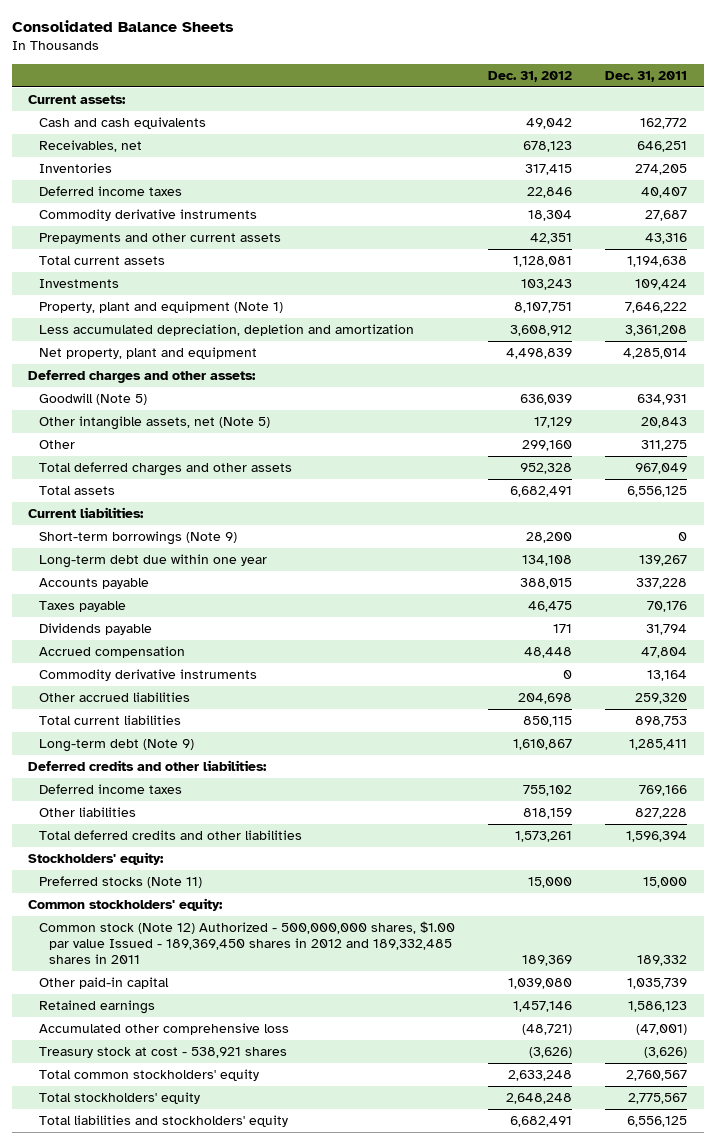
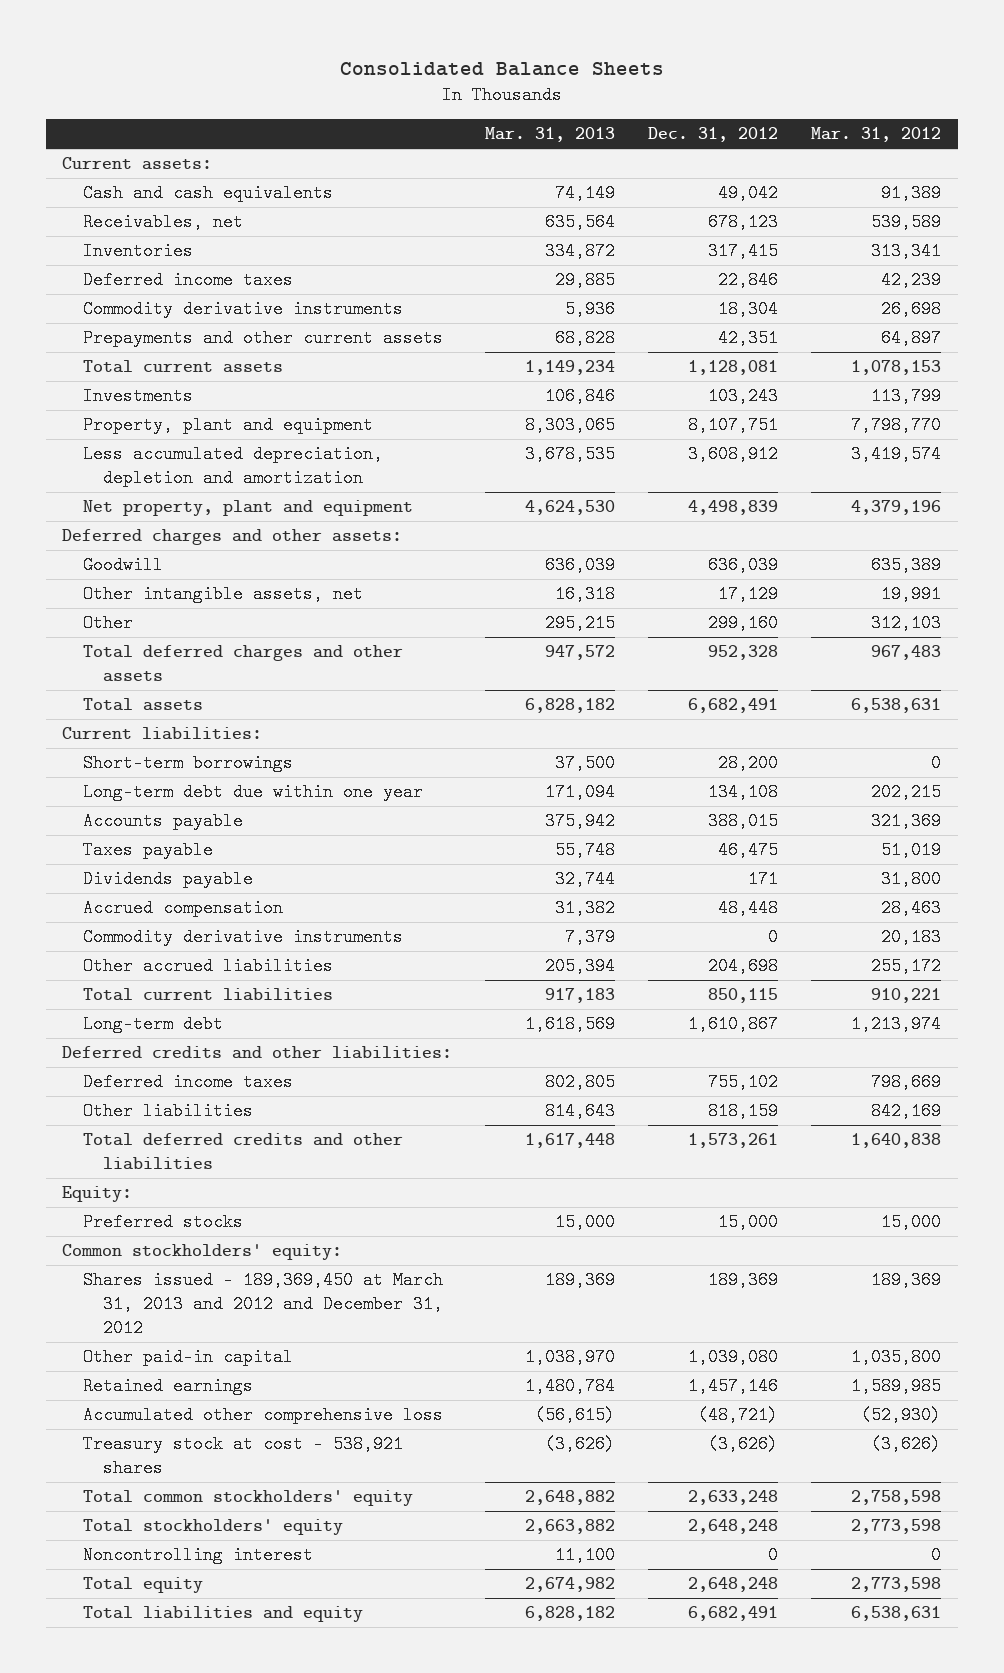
[605,70,688,82] Dec. 31, 2011 -> none
none -> [485,127,616,143] Mar. 31, 2013
none -> [811,127,942,143] Mar. 31, 2012
[38,301,283,314] Property, plant and equipment (Note 1) -> [82,416,373,435] Property, plant and equipment
[38,393,147,406] Goodwill (Note 5) -> [82,556,163,575] Goodwill
[38,416,270,431] Other intangible assets, net (Note 5) -> [82,585,363,604] Other intangible assets, net
[38,531,237,546] Short-term borrowings (Note 9) -> [82,754,293,773] Short-term borrowings
[38,739,194,753] Long-term debt (Note 9) -> [82,1015,223,1034] Long-term debt
[28,852,165,866] Stockholders' equity: -> [62,1186,133,1203] Equity:
[38,876,202,889] Preferred stocks (Note 11) -> [82,1213,243,1232] Preferred stocks
[38,921,455,965] Common stock (Note 12) Authorized - 500,000,000 shares, $1.00 par value Issued - 189,369,450 shares in 2012 and 189,332,485 shares in 2011 -> [82,1271,444,1337] Shares issued - 189,369,450 at March 31, 2013 and 2012 and December 31, 2012
none -> [82,1546,313,1565] Noncontrolling interest
none -> [82,1577,203,1594] Total equity
[38,1115,288,1128] Total liabilities and stockholders' equity -> [82,1606,363,1623] Total liabilities and equity

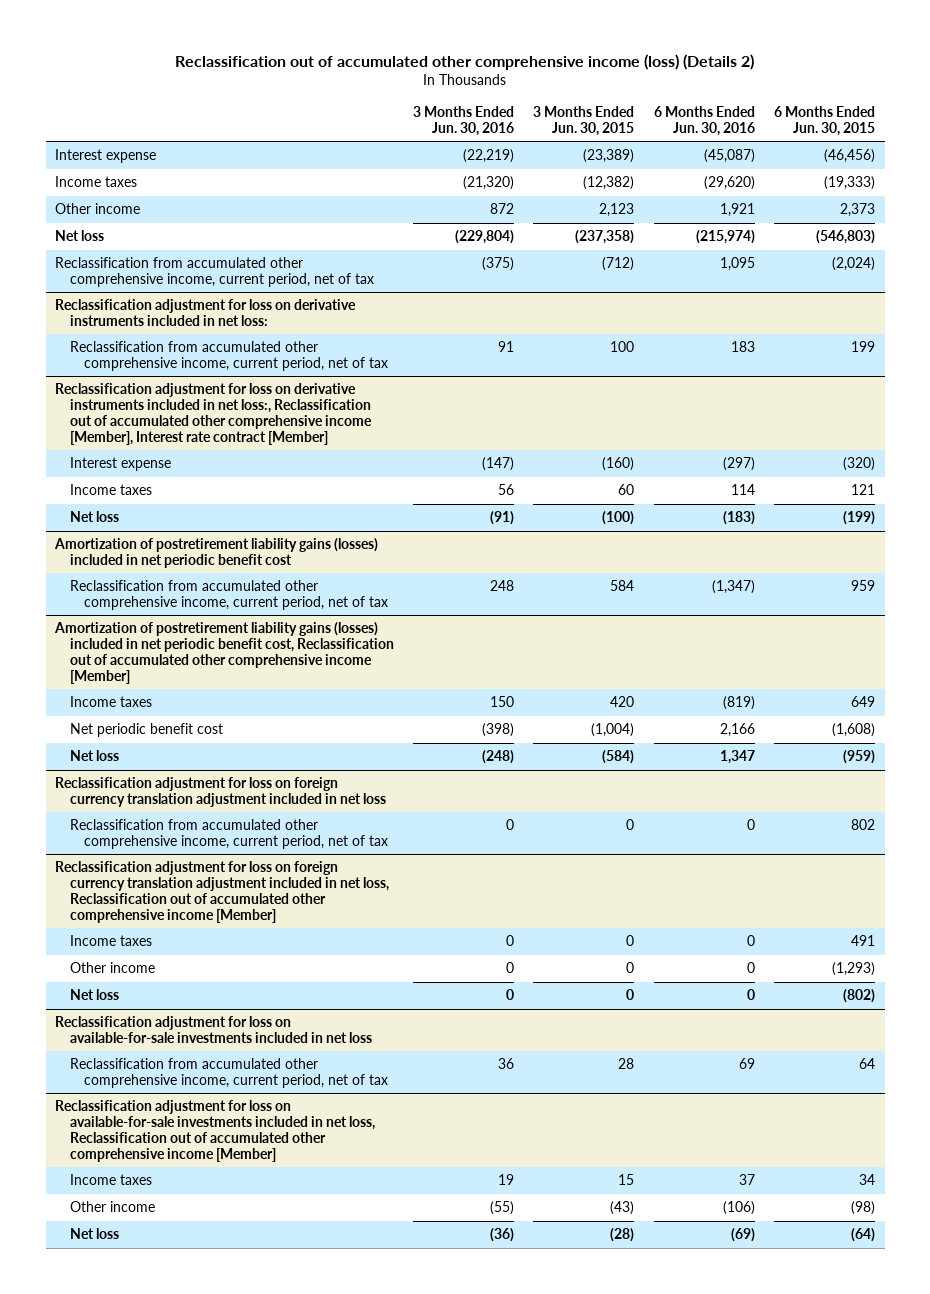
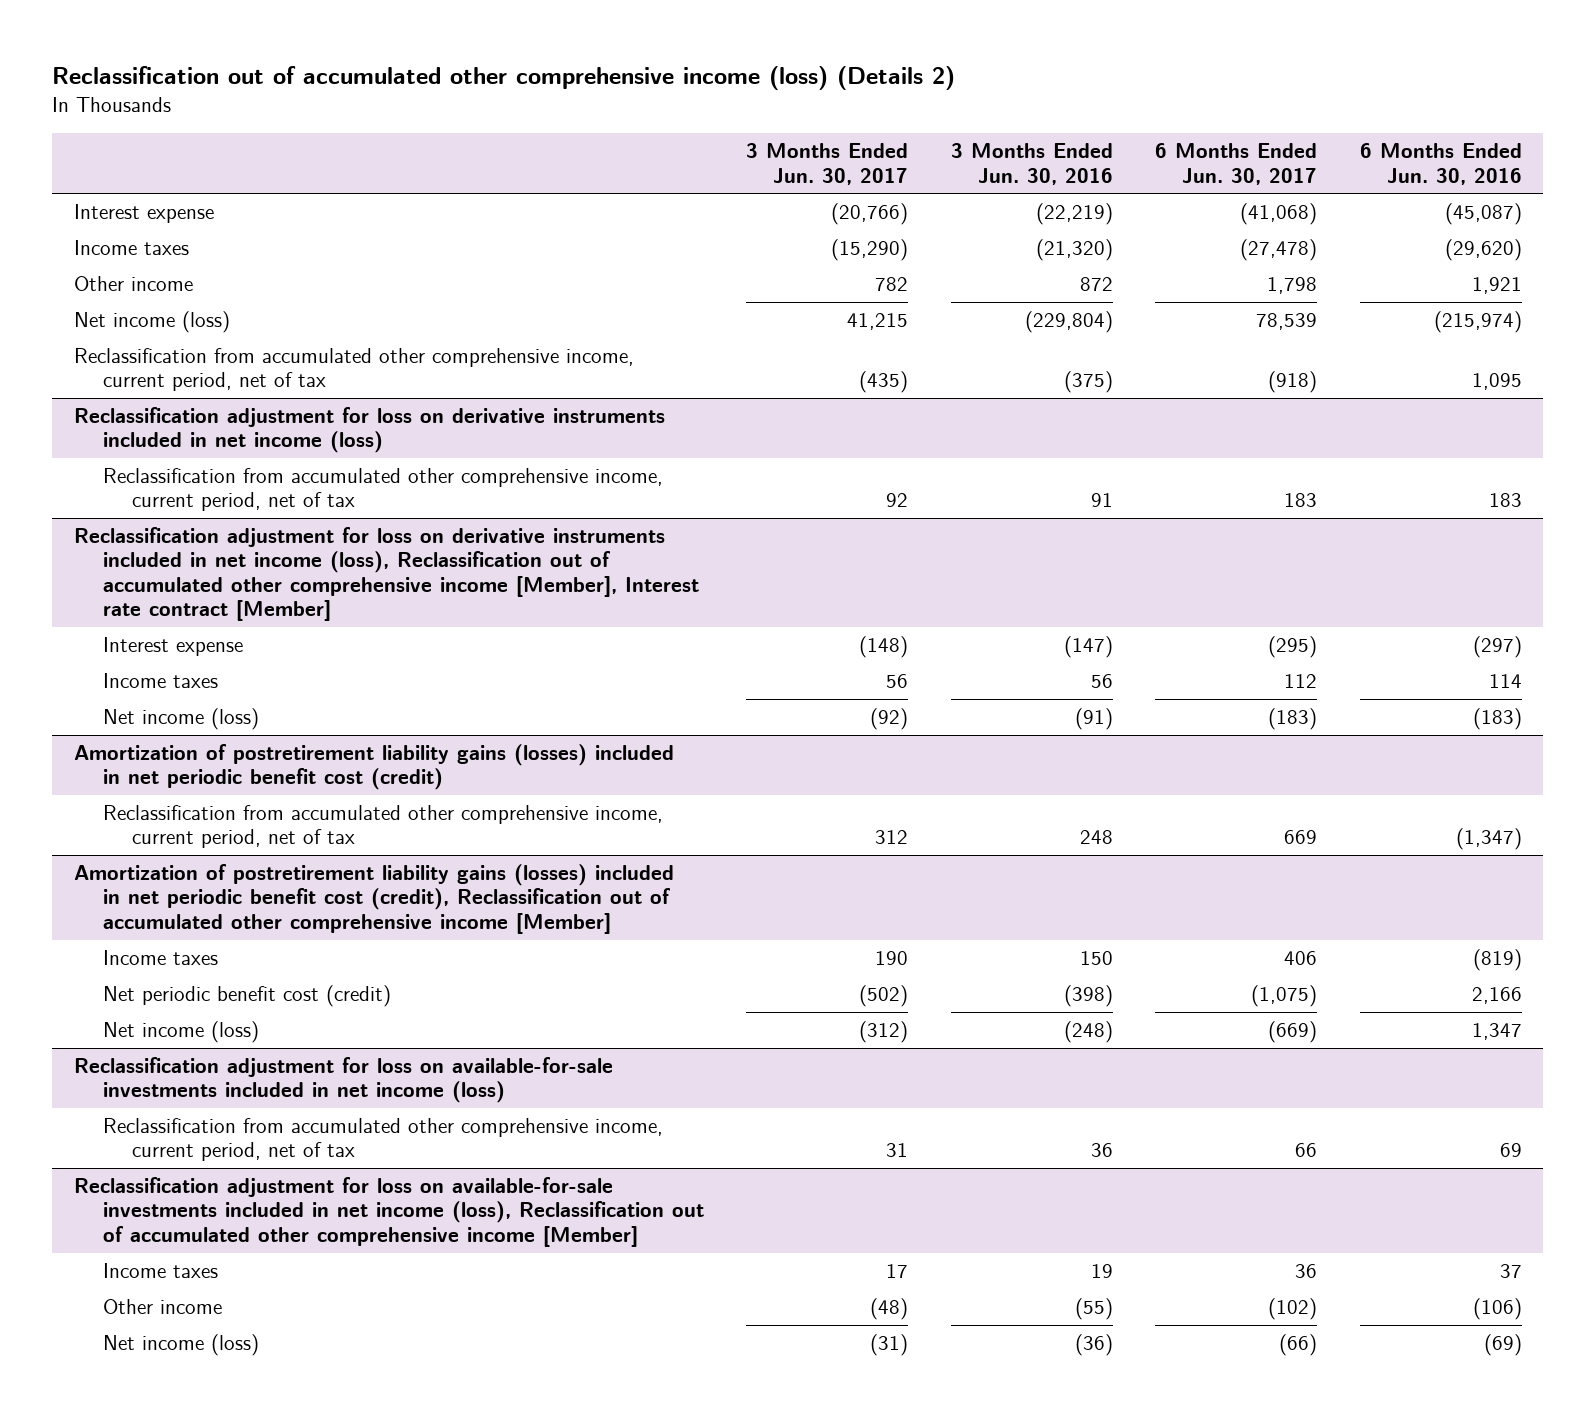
[533,105,635,136] 3 Months Ended Jun. 30, 2015 -> none
[773,105,875,136] 6 Months Ended Jun. 30, 2015 -> none
none -> [746,143,909,185] 3 Months Ended Jun. 30, 2017
none -> [1155,143,1318,185] 6 Months Ended Jun. 30, 2017
[55,230,105,242] Net loss -> [73,311,230,334] Net income (loss)
[55,299,357,326] Reclassification adjustment for loss on derivative instruments included in net loss: -> [73,407,665,454] Reclassification adjustment for loss on derivative instruments included in net income (loss)
[55,383,372,445] Reclassification adjustment for loss on derivative instruments included in net loss:, Reclassification out of accumulated other comprehensive income [Member], Interest rate contract [Member] -> [73,527,699,622] Reclassification adjustment for loss on derivative instruments included in net income (loss), Reclassification out of accumulated other comprehensive income [Member], Interest rate contract [Member]
[69,511,119,523] Net loss -> [102,708,259,731] Net income (loss)
[54,538,379,568] Amortization of postretirement liability gains (losses) included in net periodic benefit cost -> [73,744,674,791] Amortization of postretirement liability gains (losses) included in net periodic benefit cost (credit)
[54,622,394,684] Amortization of postretirement liability gains (losses) included in net periodic benefit cost, Reclassification out of accumulated other comprehensive income [Member] -> [73,864,674,934] Amortization of postretirement liability gains (losses) included in net periodic benefit cost (credit), Reclassification out of accumulated other comprehensive income [Member]
[55,777,386,807] Reclassification adjustment for loss on foreign currency translation adjustment included in net loss -> none
[69,819,389,849] Reclassification from accumulated other comprehensive income, current period, net of tax -> none
[55,861,389,923] Reclassification adjustment for loss on foreign currency translation adjustment included in net loss, Reclassification out of accumulated other comprehensive income [Member] -> none
[69,935,152,947] Income taxes -> none
[69,962,155,974] Other income -> none
[69,989,119,1001] Net loss -> none
[69,723,223,738] Net periodic benefit cost -> [102,985,391,1008] Net periodic benefit cost (credit)
[69,750,119,762] Net loss -> [102,1021,259,1044] Net income (loss)
[55,1016,372,1043] Reclassification adjustment for loss on available-for-sale investments included in net loss -> [73,1057,613,1104] Reclassification adjustment for loss on available-for-sale investments included in net income (loss)
[55,1100,375,1162] Reclassification adjustment for loss on available-for-sale investments included in net loss, Reclassification out of accumulated other comprehensive income [Member] -> [73,1177,704,1247] Reclassification adjustment for loss on available-for-sale investments included in net income (loss), Reclassification out of accumulated other comprehensive income [Member]
[69,1228,119,1240] Net loss -> [102,1334,259,1357] Net income (loss)

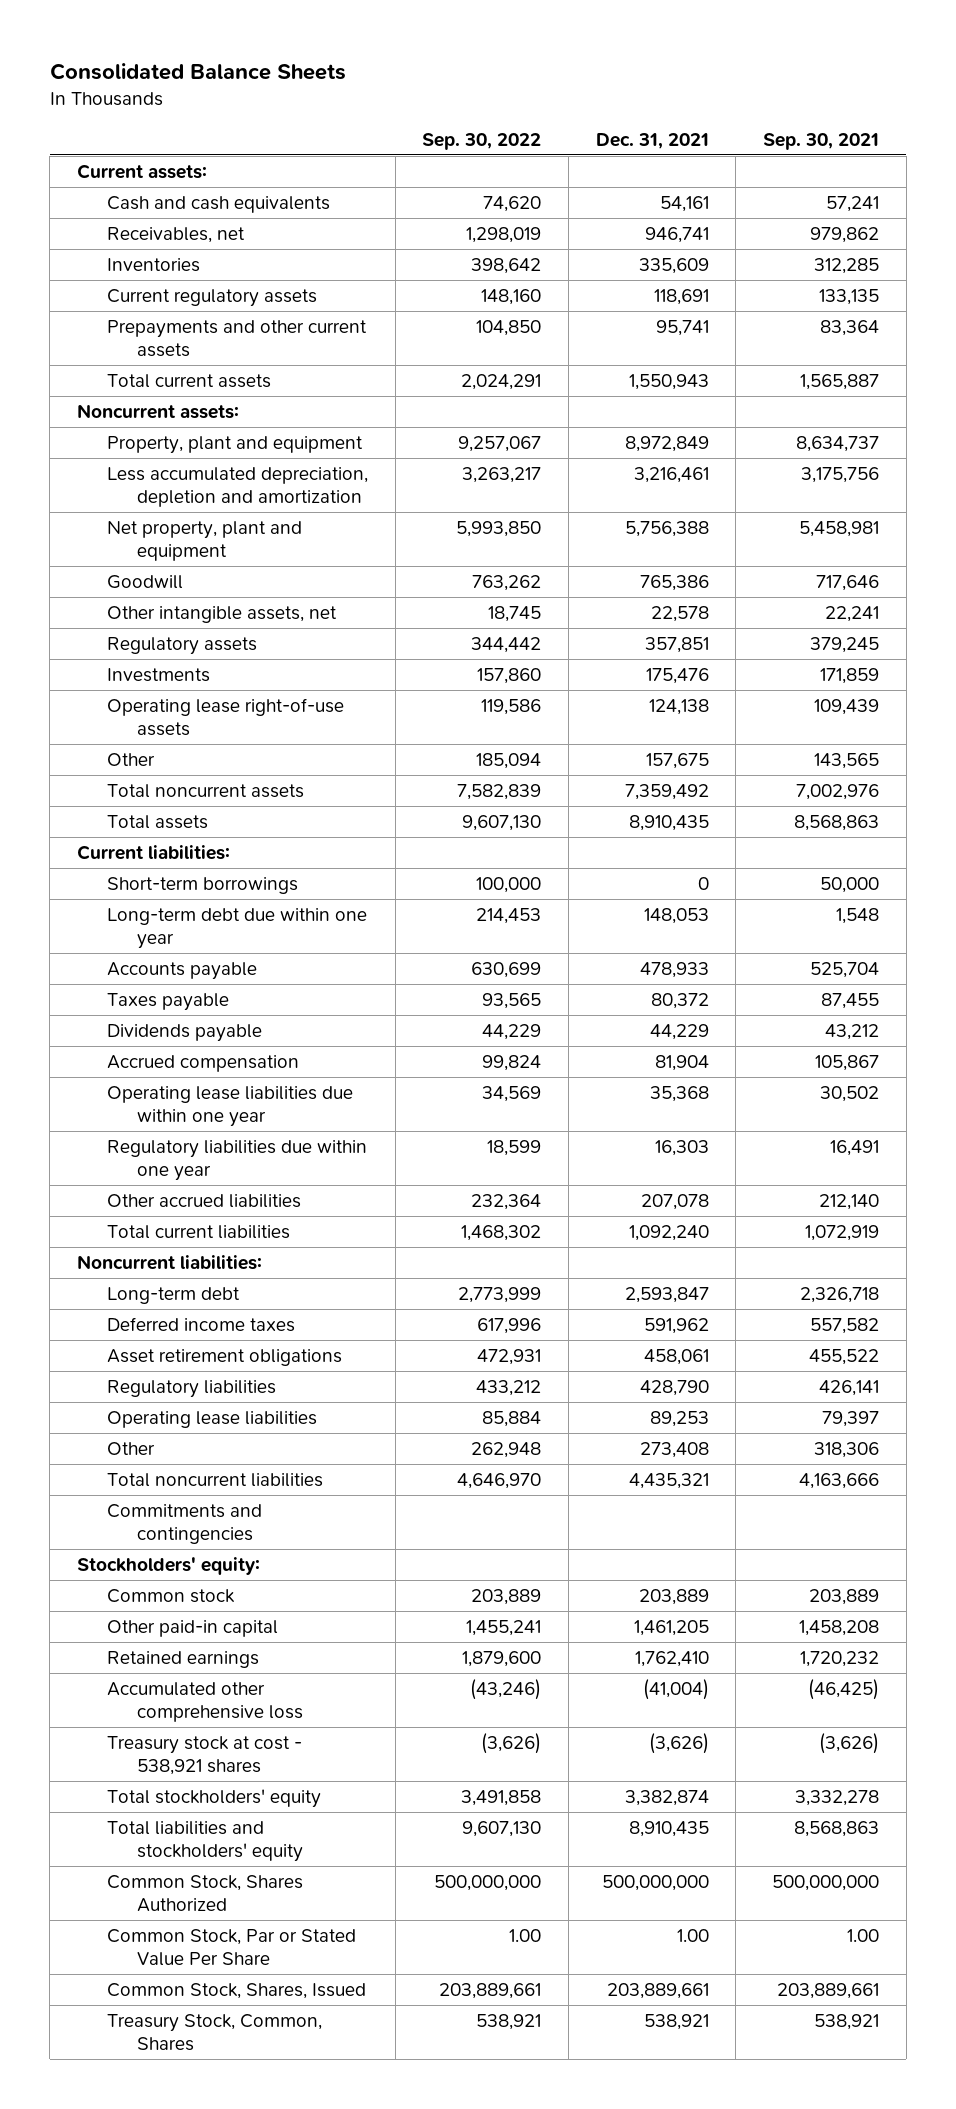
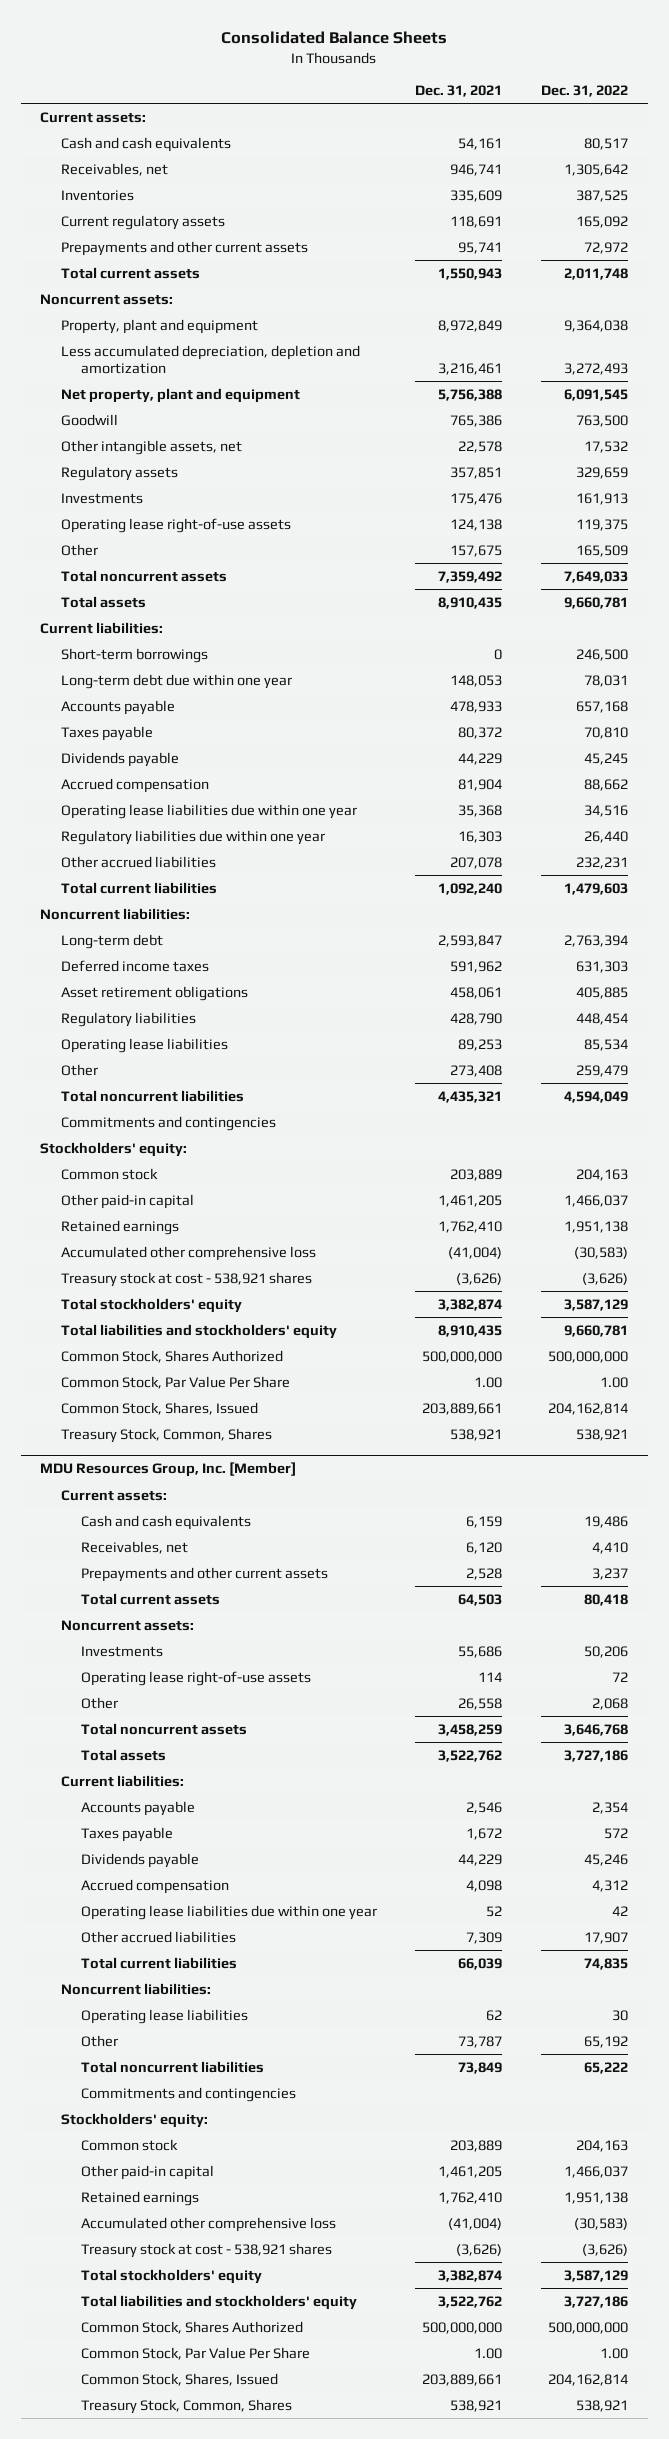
[422,132,542,150] Sep. 30, 2022 -> none
[763,132,880,150] Sep. 30, 2021 -> none
none -> [541,84,629,97] Dec. 31, 2022
[106,1928,356,1966] Common Stock, Par or Stated Value Per Share -> [60,1375,290,1389] Common Stock, Par Value Per Share
none -> [40,1462,297,1478] MDU Resources Group, Inc. [Member]
none -> [60,1489,167,1501] Current assets:
none -> [80,1514,251,1530] Cash and cash equivalents
none -> [80,1540,188,1554] Receivables, net
none -> [80,1566,328,1582] Prepayments and other current assets
none -> [80,1592,220,1605] Total current assets
none -> [60,1619,194,1631] Noncurrent assets:
none -> [80,1645,163,1657] Investments
none -> [80,1670,311,1686] Operating lease right-of-use assets
none -> [80,1696,118,1709] Other
none -> [80,1722,247,1735] Total noncurrent assets
none -> [80,1748,166,1761] Total assets
none -> [60,1774,184,1787] Current liabilities:
none -> [80,1800,195,1816] Accounts payable
none -> [80,1826,173,1842] Taxes payable
none -> [80,1852,199,1868] Dividends payable
none -> [80,1878,229,1894] Accrued compensation
none -> [80,1904,377,1920] Operating lease liabilities due within one year
none -> [80,1930,236,1943] Other accrued liabilities
none -> [80,1956,237,1969] Total current liabilities
none -> [60,1982,211,1995] Noncurrent liabilities:
none -> [80,2008,248,2024] Operating lease liabilities
none -> [80,2034,118,2047] Other
none -> [80,2060,264,2073] Total noncurrent liabilities
none -> [80,2086,296,2102] Commitments and contingencies
none -> [60,2112,208,2128] Stockholders' equity:
none -> [80,2138,178,2151] Common stock
none -> [80,2164,214,2180] Other paid-in capital
none -> [80,2190,199,2206] Retained earnings
none -> [80,2216,336,2232] Accumulated other comprehensive loss
none -> [80,2242,332,2258] Treasury stock at cost - 538,921 shares
none -> [80,2268,262,2284] Total stockholders' equity
none -> [80,2294,357,2310] Total liabilities and stockholders' equity
none -> [80,2320,303,2334] Common Stock, Shares Authorized
none -> [80,2346,310,2360] Common Stock, Par Value Per Share
none -> [80,2372,278,2386] Common Stock, Shares, Issued
none -> [80,2398,292,2414] Treasury Stock, Common, Shares

